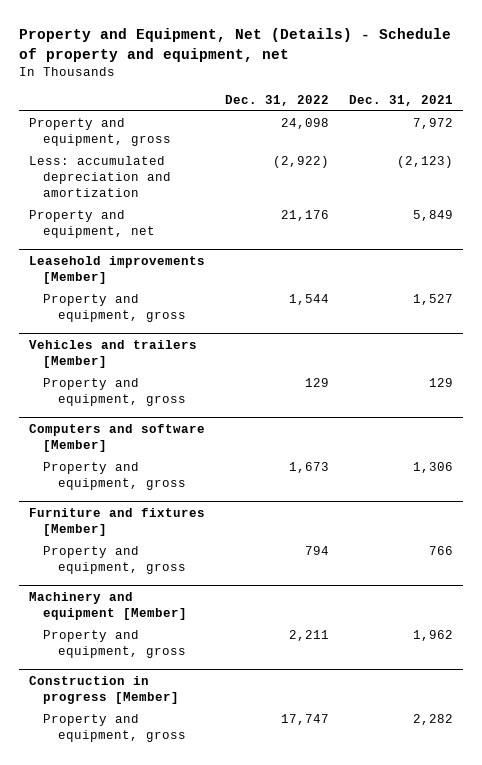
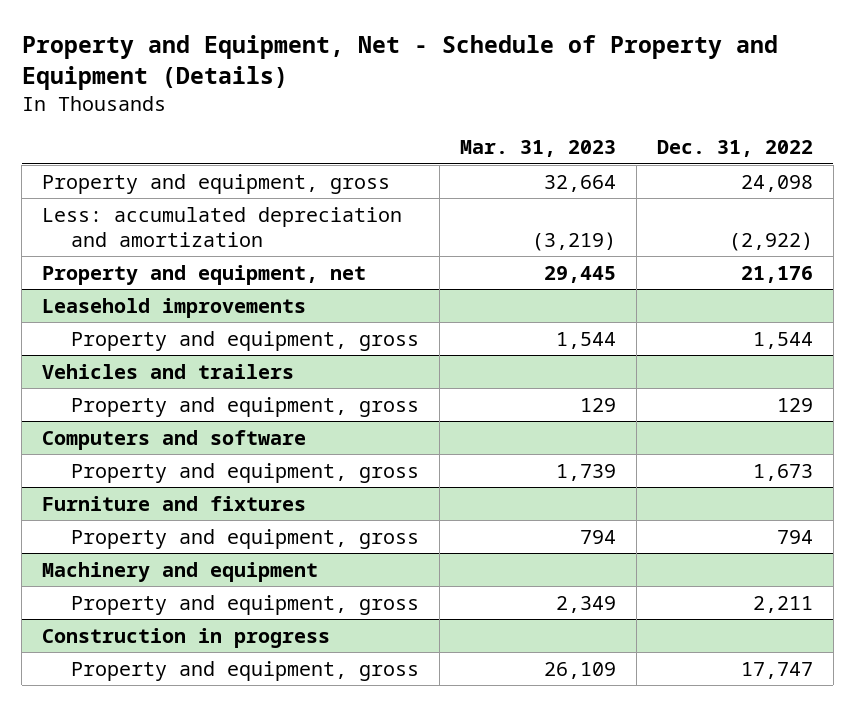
[19,27,452,62] Property and Equipment, Net (Details) - Schedule of property and equipment, net -> [21,34,778,90] Property and Equipment, Net - Schedule of Property and Equipment (Details)
[348,94,453,106] Dec. 31, 2021 -> none
none -> [459,140,616,158] Mar. 31, 2023
[29,256,206,284] Leasehold improvements [Member] -> [42,297,307,318] Leasehold improvements
[29,340,198,368] Vehicles and trailers [Member] -> [42,363,295,379] Vehicles and trailers
[29,424,206,452] Computers and software [Member] -> [42,429,307,450] Computers and software
[29,508,206,536] Furniture and fixtures [Member] -> [42,495,307,511] Furniture and fixtures
[29,592,188,620] Machinery and equipment [Member] -> [42,561,319,582] Machinery and equipment
[29,676,180,704] Construction in progress [Member] -> [42,627,331,648] Construction in progress

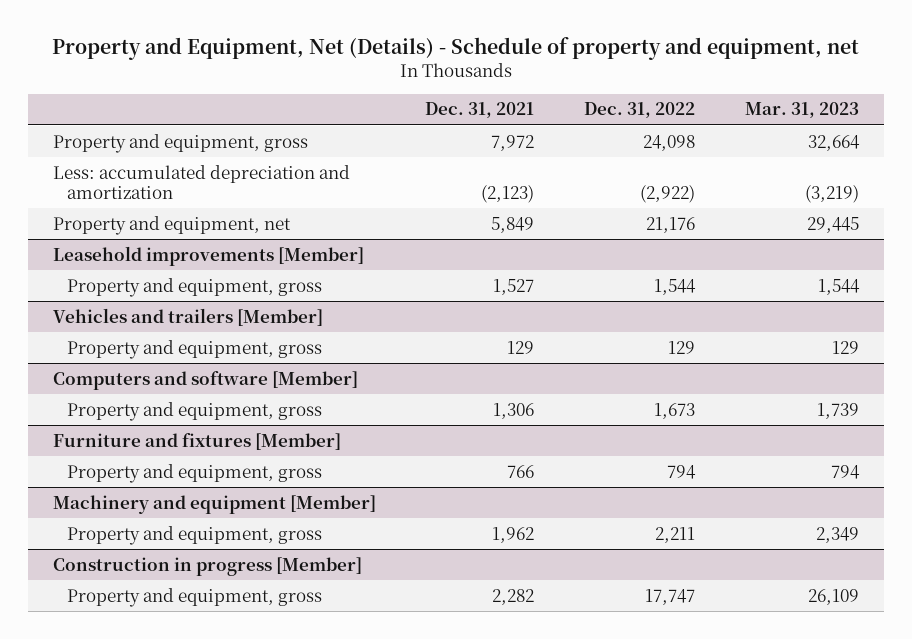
[21,34,778,90] Property and Equipment, Net - Schedule of Property and Equipment (Details) -> [51,36,859,60] Property and Equipment, Net (Details) - Schedule of property and equipment, net
none -> [425,102,535,119] Dec. 31, 2021
[42,297,307,318] Leasehold improvements -> [52,245,364,266] Leasehold improvements [Member]
[42,363,295,379] Vehicles and trailers -> [52,307,323,326] Vehicles and trailers [Member]
[42,429,307,450] Computers and software -> [52,370,358,390] Computers and software [Member]
[42,495,307,511] Furniture and fixtures -> [52,432,341,450] Furniture and fixtures [Member]
[42,561,319,582] Machinery and equipment -> [52,494,376,514] Machinery and equipment [Member]
[42,627,331,648] Construction in progress -> [52,556,362,576] Construction in progress [Member]

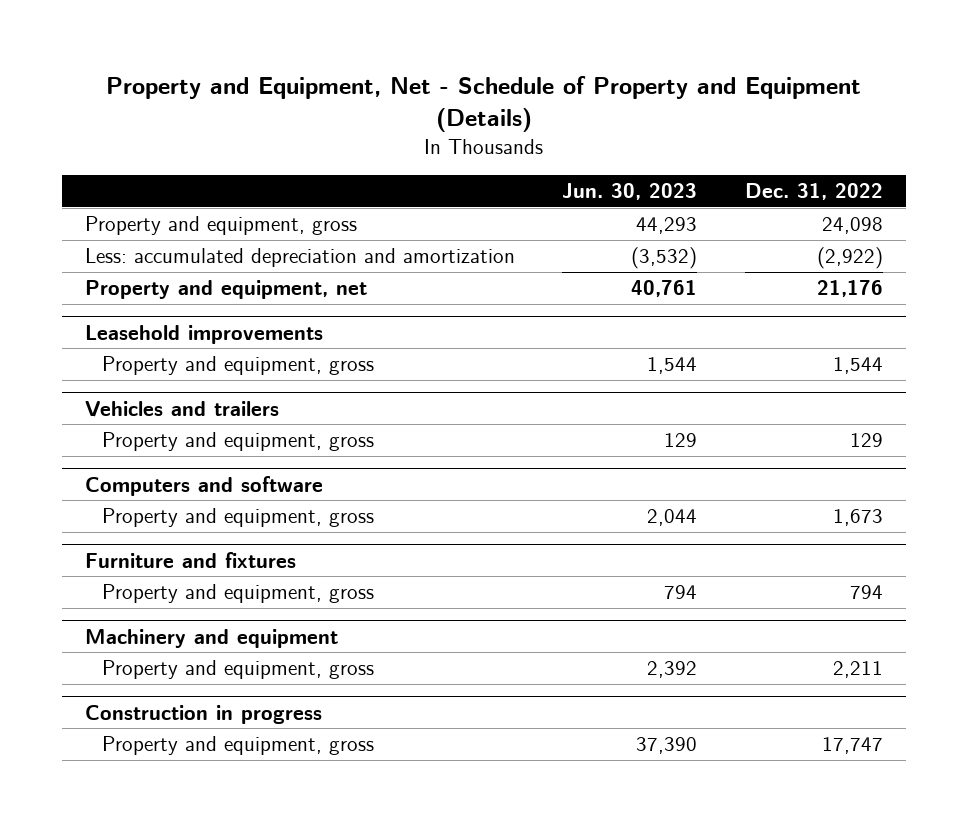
[51,36,859,60] Property and Equipment, Net (Details) - Schedule of property and equipment, net -> [105,75,861,133] Property and Equipment, Net - Schedule of Property and Equipment (Details)
[425,102,535,119] Dec. 31, 2021 -> none
[745,102,860,119] Mar. 31, 2023 -> none
none -> [562,183,698,201] Jun. 30, 2023
[52,245,364,266] Leasehold improvements [Member] -> [85,324,324,344] Leasehold improvements
[52,307,323,326] Vehicles and trailers [Member] -> [85,400,280,417] Vehicles and trailers
[52,370,358,390] Computers and software [Member] -> [85,475,324,496] Computers and software
[52,432,341,450] Furniture and fixtures [Member] -> [85,551,297,568] Furniture and fixtures
[52,494,376,514] Machinery and equipment [Member] -> [85,628,339,648] Machinery and equipment
[52,556,362,576] Construction in progress [Member] -> [85,704,323,724] Construction in progress

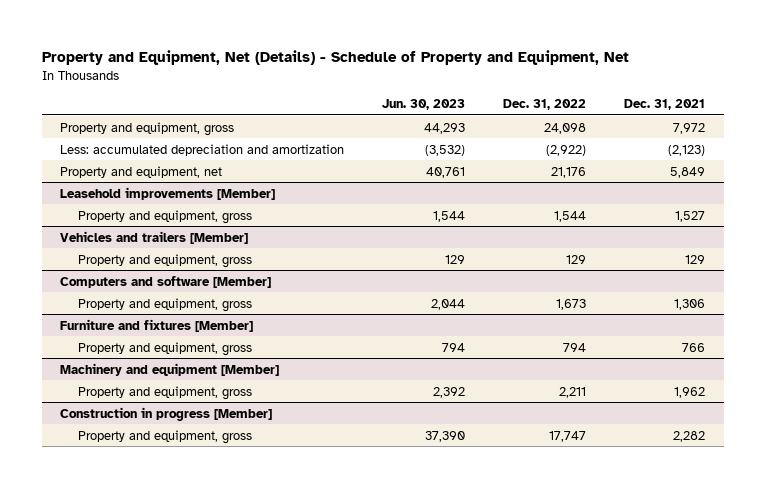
[105,75,861,133] Property and Equipment, Net - Schedule of Property and Equipment (Details) -> [41,49,629,65] Property and Equipment, Net (Details) - Schedule of Property and Equipment, Net
none -> [624,99,706,111] Dec. 31, 2021
[85,324,324,344] Leasehold improvements -> [60,186,276,200] Leasehold improvements [Member]
[85,400,280,417] Vehicles and trailers -> [60,230,249,244] Vehicles and trailers [Member]
[85,475,324,496] Computers and software -> [60,275,272,288] Computers and software [Member]
[85,551,297,568] Furniture and fixtures -> [60,318,254,332] Furniture and fixtures [Member]
[85,628,339,648] Machinery and equipment -> [60,362,280,376] Machinery and equipment [Member]
[85,704,323,724] Construction in progress -> [60,406,273,421] Construction in progress [Member]

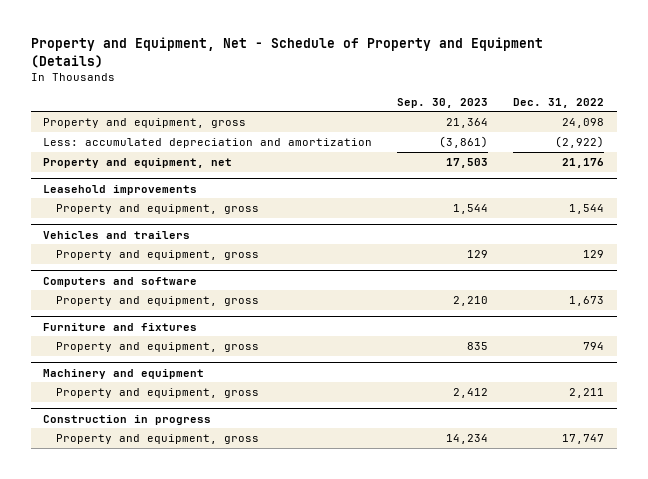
[41,49,629,65] Property and Equipment, Net (Details) - Schedule of Property and Equipment, Net -> [30,37,543,68] Property and Equipment, Net - Schedule of Property and Equipment (Details)
[382,99,466,111] Jun. 30, 2023 -> none
[624,99,706,111] Dec. 31, 2021 -> none
none -> [397,97,489,108] Sep. 30, 2023
[60,186,276,200] Leasehold improvements [Member] -> [43,184,198,195] Leasehold improvements
[60,230,249,244] Vehicles and trailers [Member] -> [43,230,191,239] Vehicles and trailers
[60,275,272,288] Computers and software [Member] -> [43,276,198,287] Computers and software
[60,318,254,332] Furniture and fixtures [Member] -> [43,322,198,331] Furniture and fixtures
[60,362,280,376] Machinery and equipment [Member] -> [43,368,205,379] Machinery and equipment
[60,406,273,421] Construction in progress [Member] -> [43,414,212,425] Construction in progress

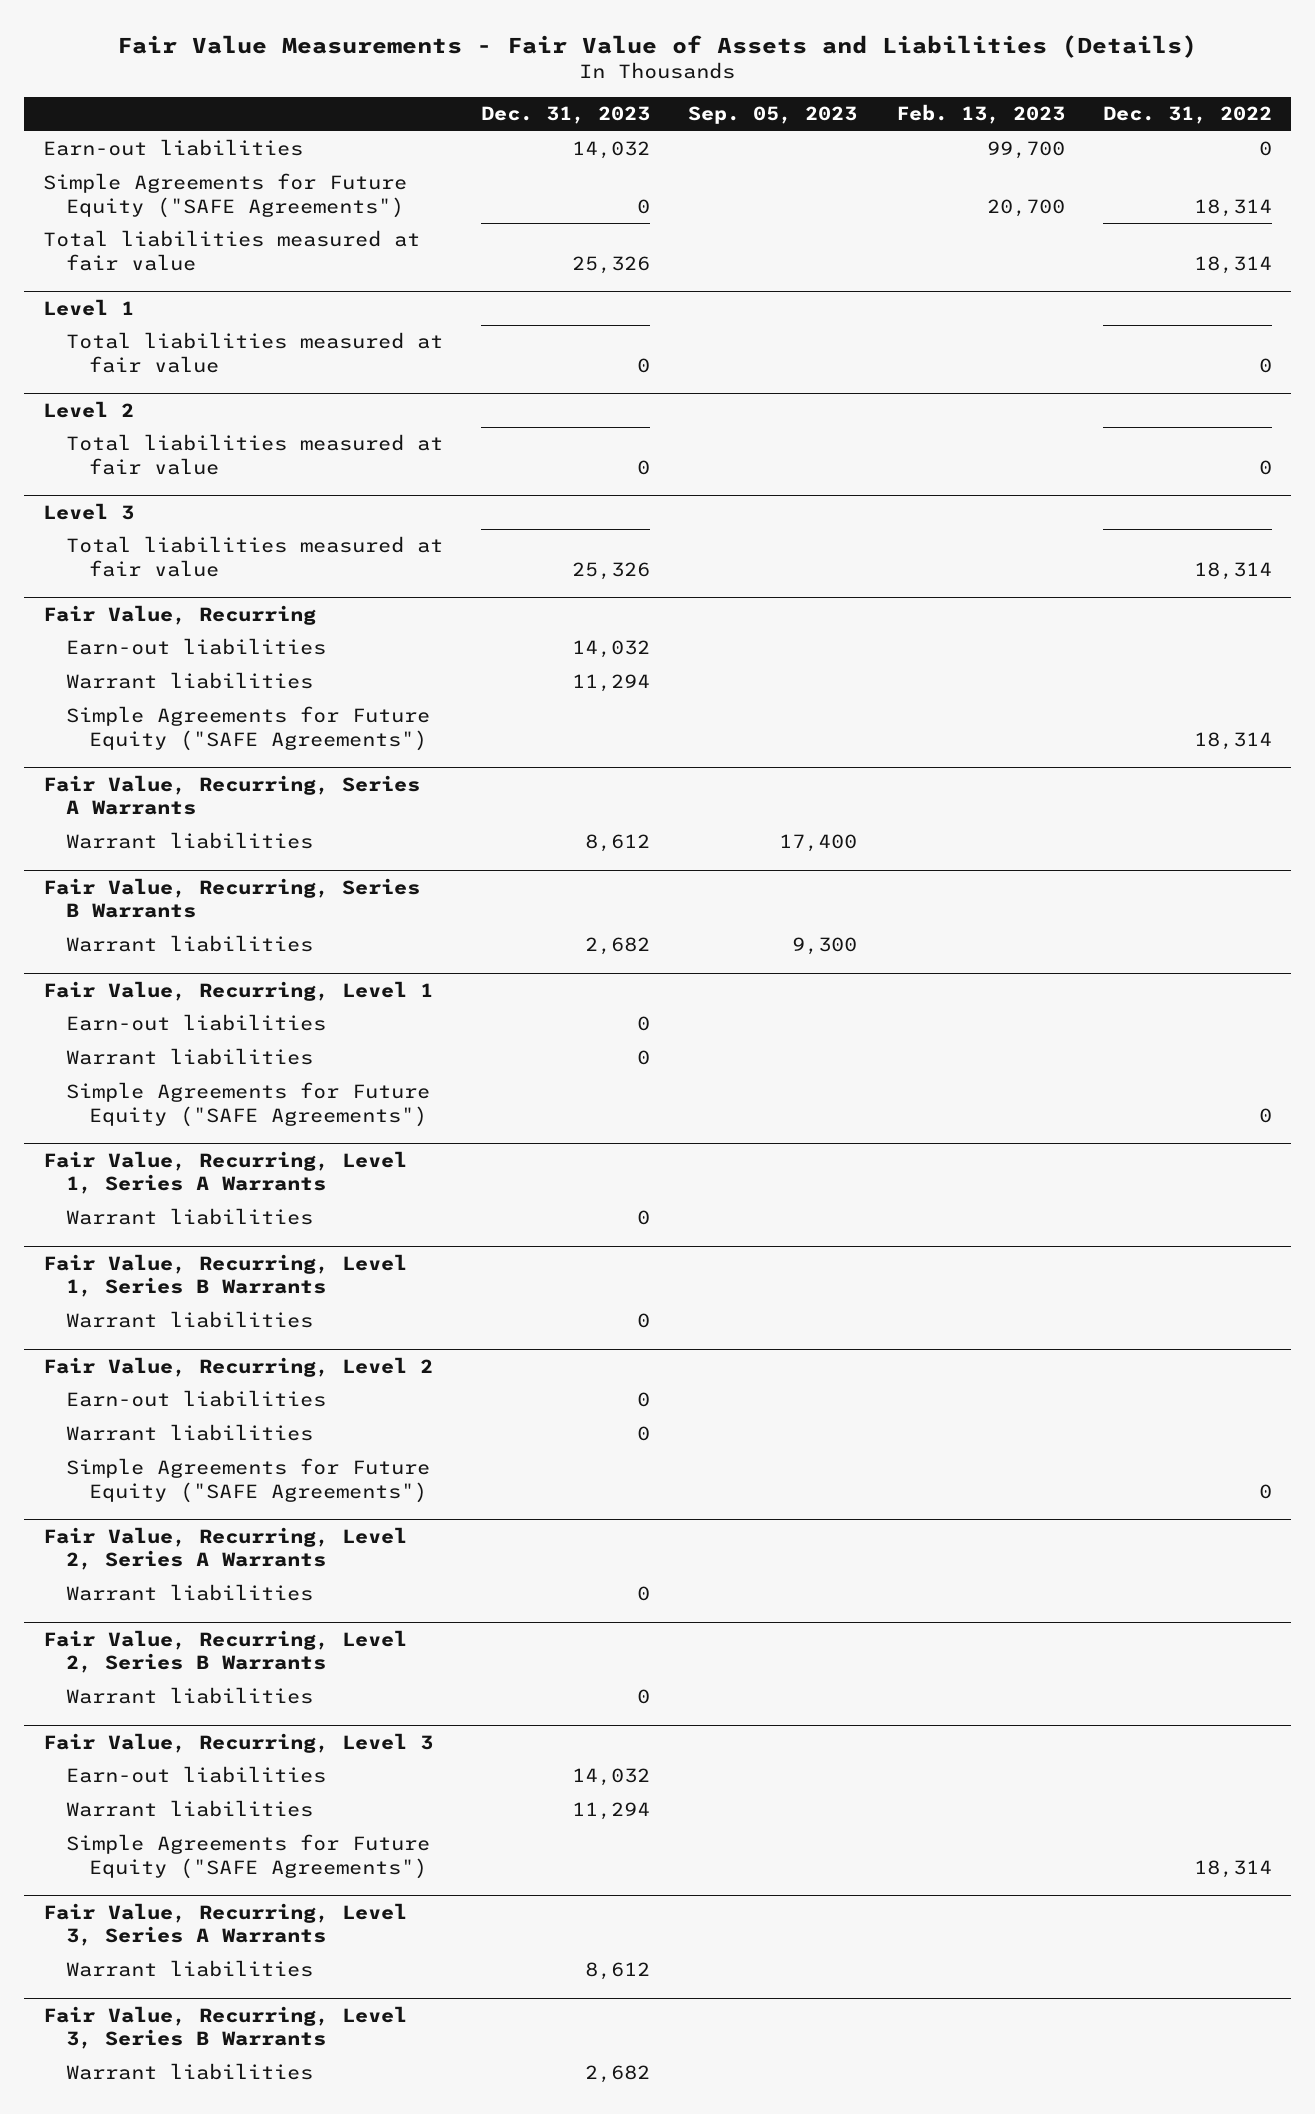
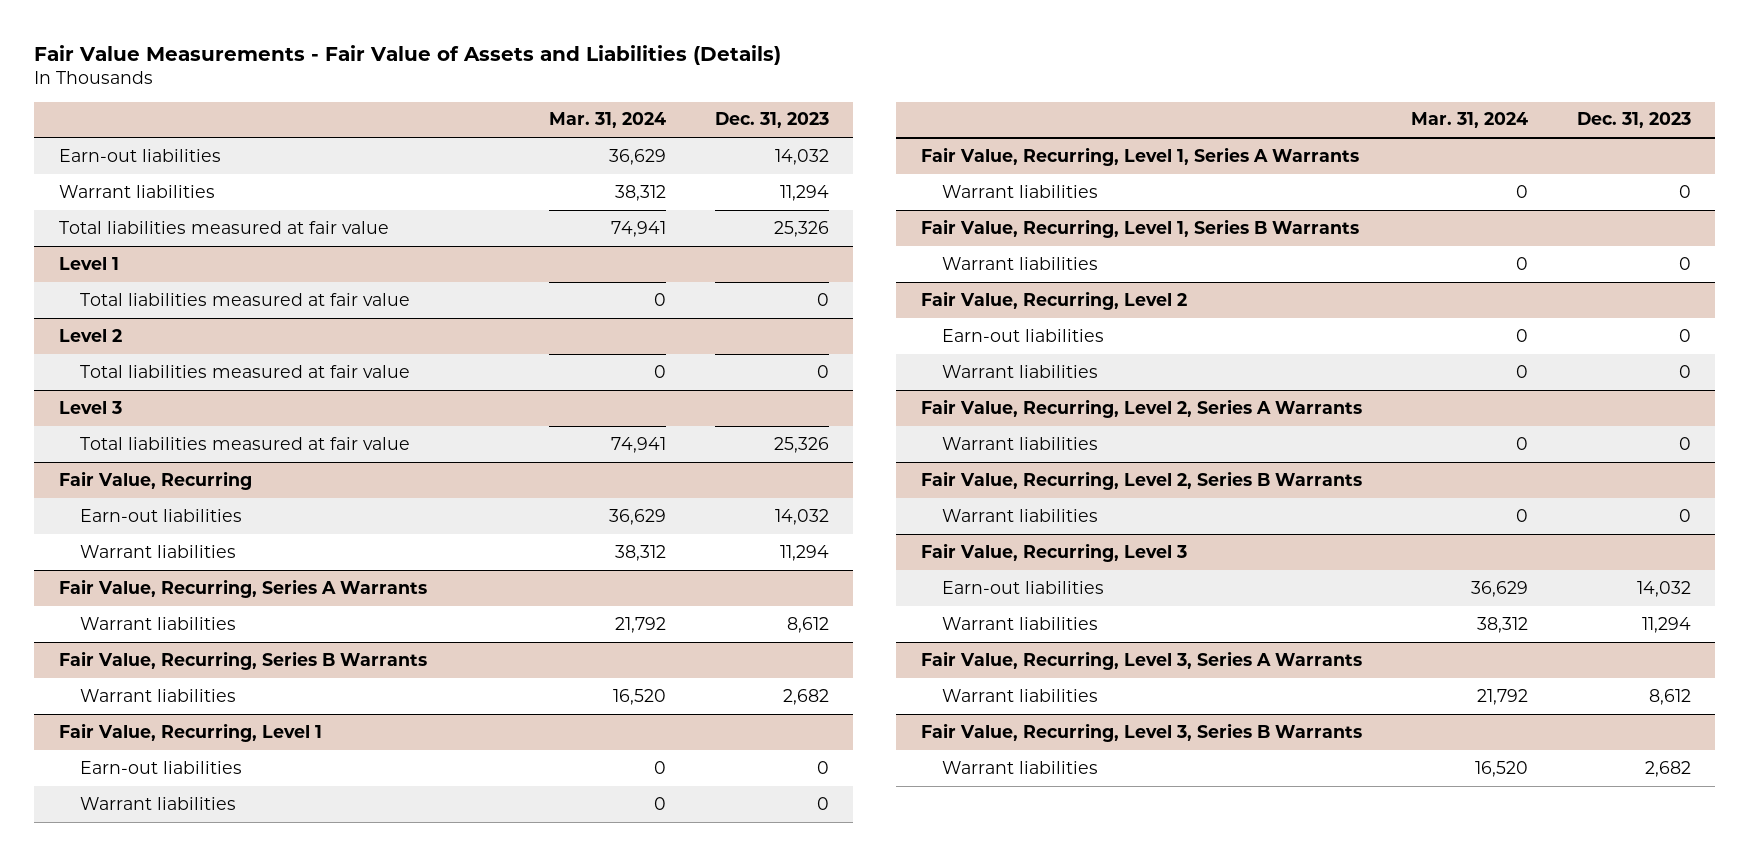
[688,106,858,125] Sep. 05, 2023 -> none
[895,104,1065,125] Feb. 13, 2023 -> none
[1102,106,1272,125] Dec. 31, 2022 -> none
none -> [548,112,666,129] Mar. 31, 2024
[42,173,407,218] Simple Agreements for Future Equity ("SAFE Agreements") -> none
none -> [58,184,215,198] Warrant liabilities
[65,706,430,751] Simple Agreements for Future Equity ("SAFE Agreements") -> none
[65,1082,430,1127] Simple Agreements for Future Equity ("SAFE Agreements") -> none
[65,1458,430,1503] Simple Agreements for Future Equity ("SAFE Agreements") -> none
[65,1834,430,1879] Simple Agreements for Future Equity ("SAFE Agreements") -> none

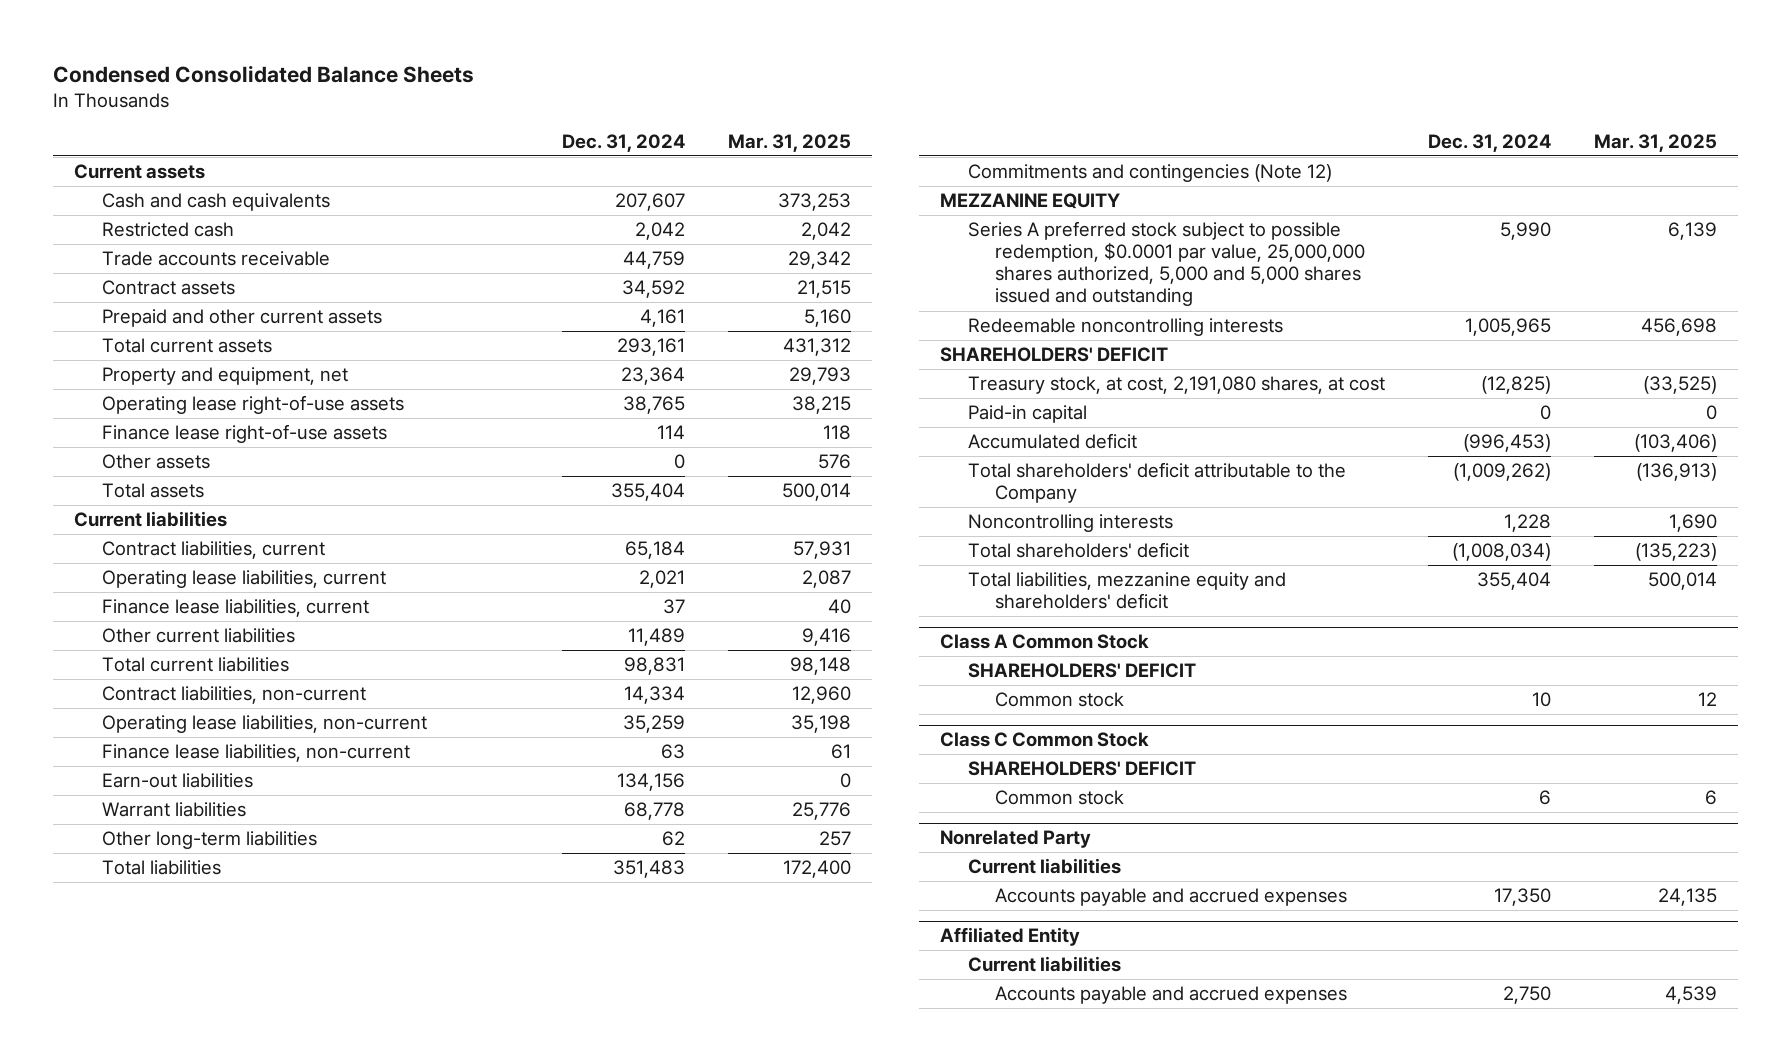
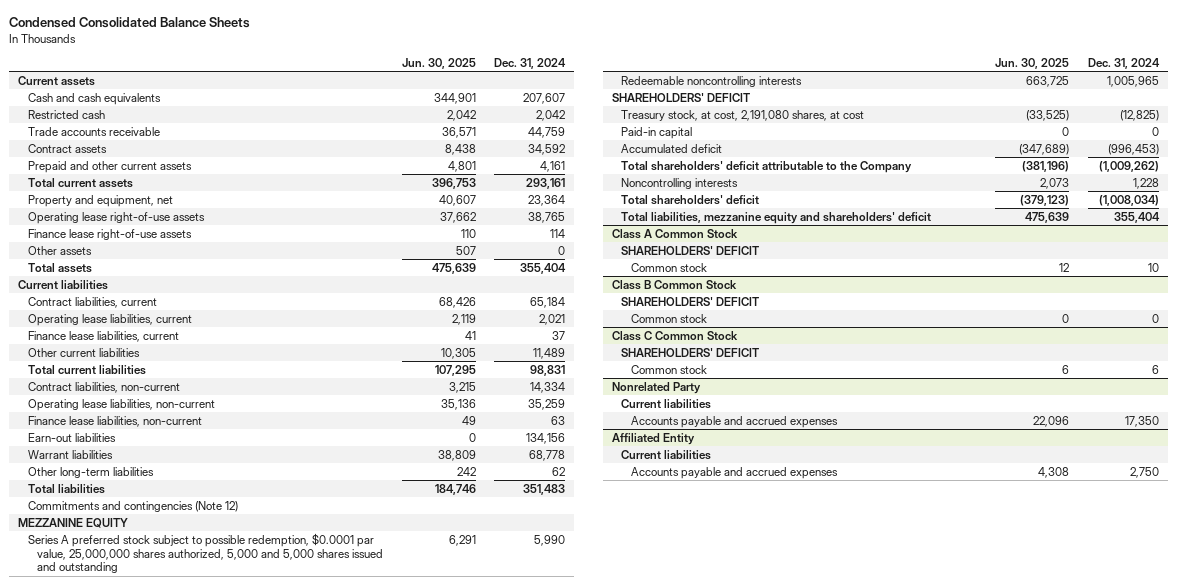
[727,133,851,152] Mar. 31, 2025 -> none
none -> [401,57,476,69] Jun. 30, 2025
none -> [612,279,738,290] Class B Common Stock
none -> [621,296,760,306] SHAREHOLDERS' DEFICIT
none -> [630,313,707,323] Common stock

